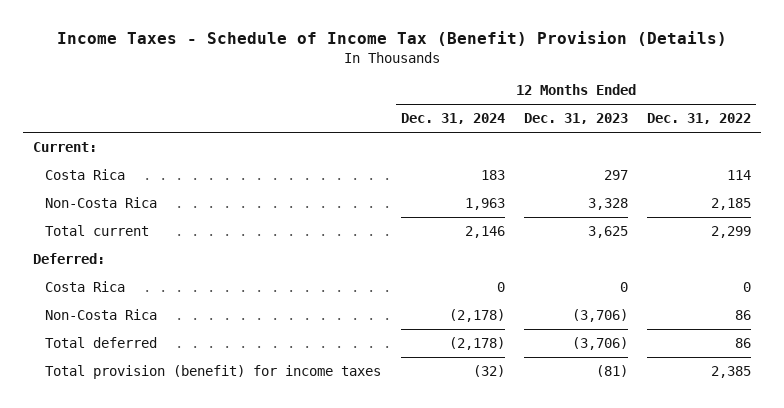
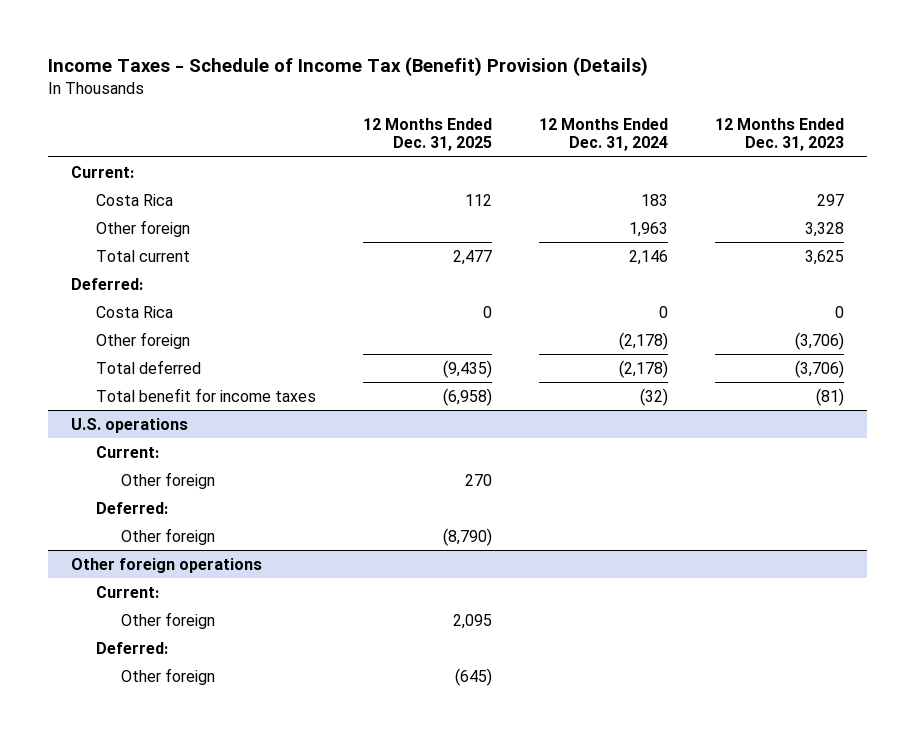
[647,113,752,125] Dec. 31, 2022 -> none
none -> [362,117,492,152] 12 Months Ended Dec. 31, 2025
[45,196,158,208] Non-Costa Rica -> [95,219,190,237] Other foreign
[45,308,158,320] Non-Costa Rica -> [95,331,190,349] Other foreign
[45,364,382,379] Total provision (benefit) for income taxes -> [95,387,316,402] Total benefit for income taxes
none -> [71,417,189,433] U.S. operations
none -> [95,445,159,458] Current:
none -> [120,471,215,489] Other foreign
none -> [95,501,168,514] Deferred:
none -> [120,527,215,545] Other foreign
none -> [71,557,263,573] Other foreign operations
none -> [95,585,159,598] Current:
none -> [120,611,215,629] Other foreign
none -> [95,641,168,654] Deferred:
none -> [120,667,215,685] Other foreign

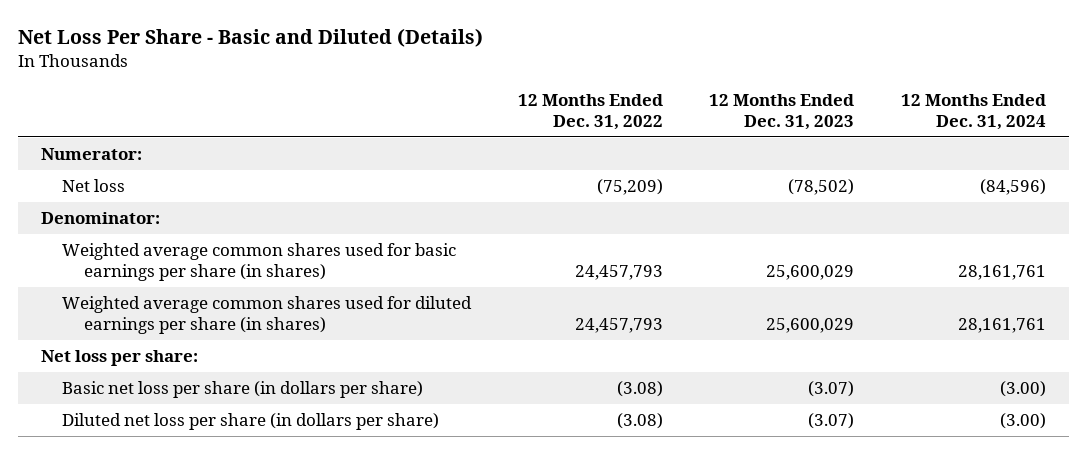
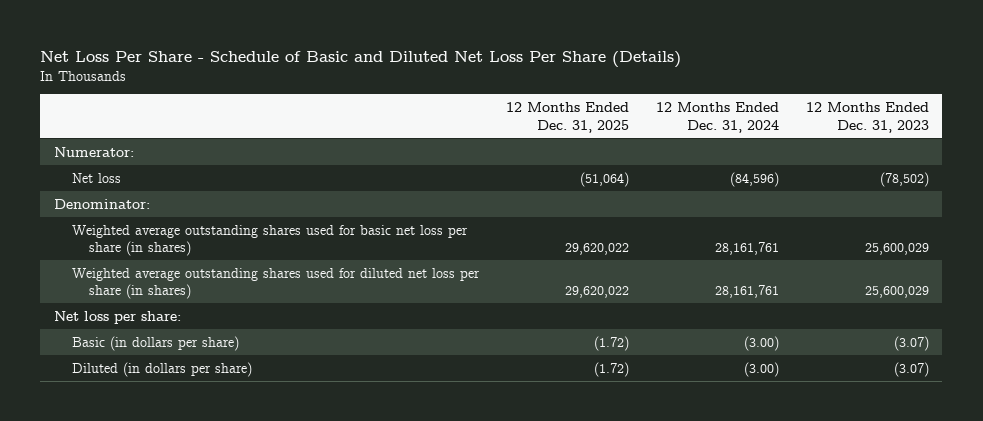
[17,27,483,47] Net Loss Per Share - Basic and Diluted (Details) -> [40,50,682,68] Net Loss Per Share - Schedule of Basic and Diluted Net Loss Per Share (Details)
[517,93,663,130] 12 Months Ended Dec. 31, 2022 -> none
none -> [505,102,629,133] 12 Months Ended Dec. 31, 2025
[62,242,457,282] Weighted average common shares used for basic earnings per share (in shares) -> [71,224,468,257] Weighted average outstanding shares used for basic net loss per share (in shares)
[62,295,473,335] Weighted average common shares used for diluted earnings per share (in shares) -> [71,267,480,300] Weighted average outstanding shares used for diluted net loss per share (in shares)
[62,380,424,398] Basic net loss per share (in dollars per share) -> [71,335,239,351] Basic (in dollars per share)
[62,412,440,430] Diluted net loss per share (in dollars per share) -> [71,361,252,377] Diluted (in dollars per share)

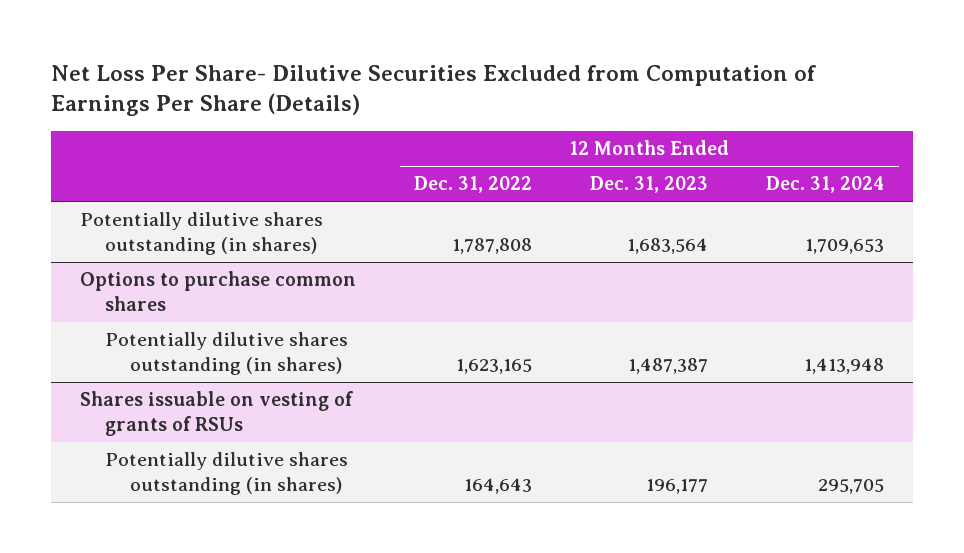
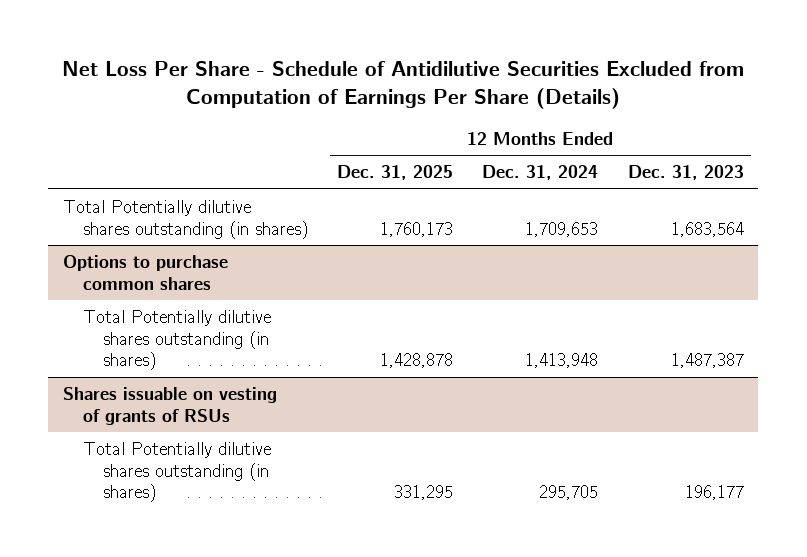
[50,65,816,117] Net Loss Per Share- Dilutive Securities Excluded from Computation of Earnings Per Share (Details) -> [62,61,745,110] Net Loss Per Share - Schedule of Antidilutive Securities Excluded from Computation of Earnings Per Share (Details)
[414,176,533,194] Dec. 31, 2022 -> none
none -> [337,165,454,181] Dec. 31, 2025
[79,212,323,256] Potentially dilutive shares outstanding (in shares) -> [63,199,308,239] Total Potentially dilutive shares outstanding (in shares)
[104,332,348,376] Potentially dilutive shares outstanding (in shares) -> [82,309,271,371] Total Potentially dilutive shares outstanding (in shares)
[104,452,348,496] Potentially dilutive shares outstanding (in shares) -> [82,441,271,503] Total Potentially dilutive shares outstanding (in shares)

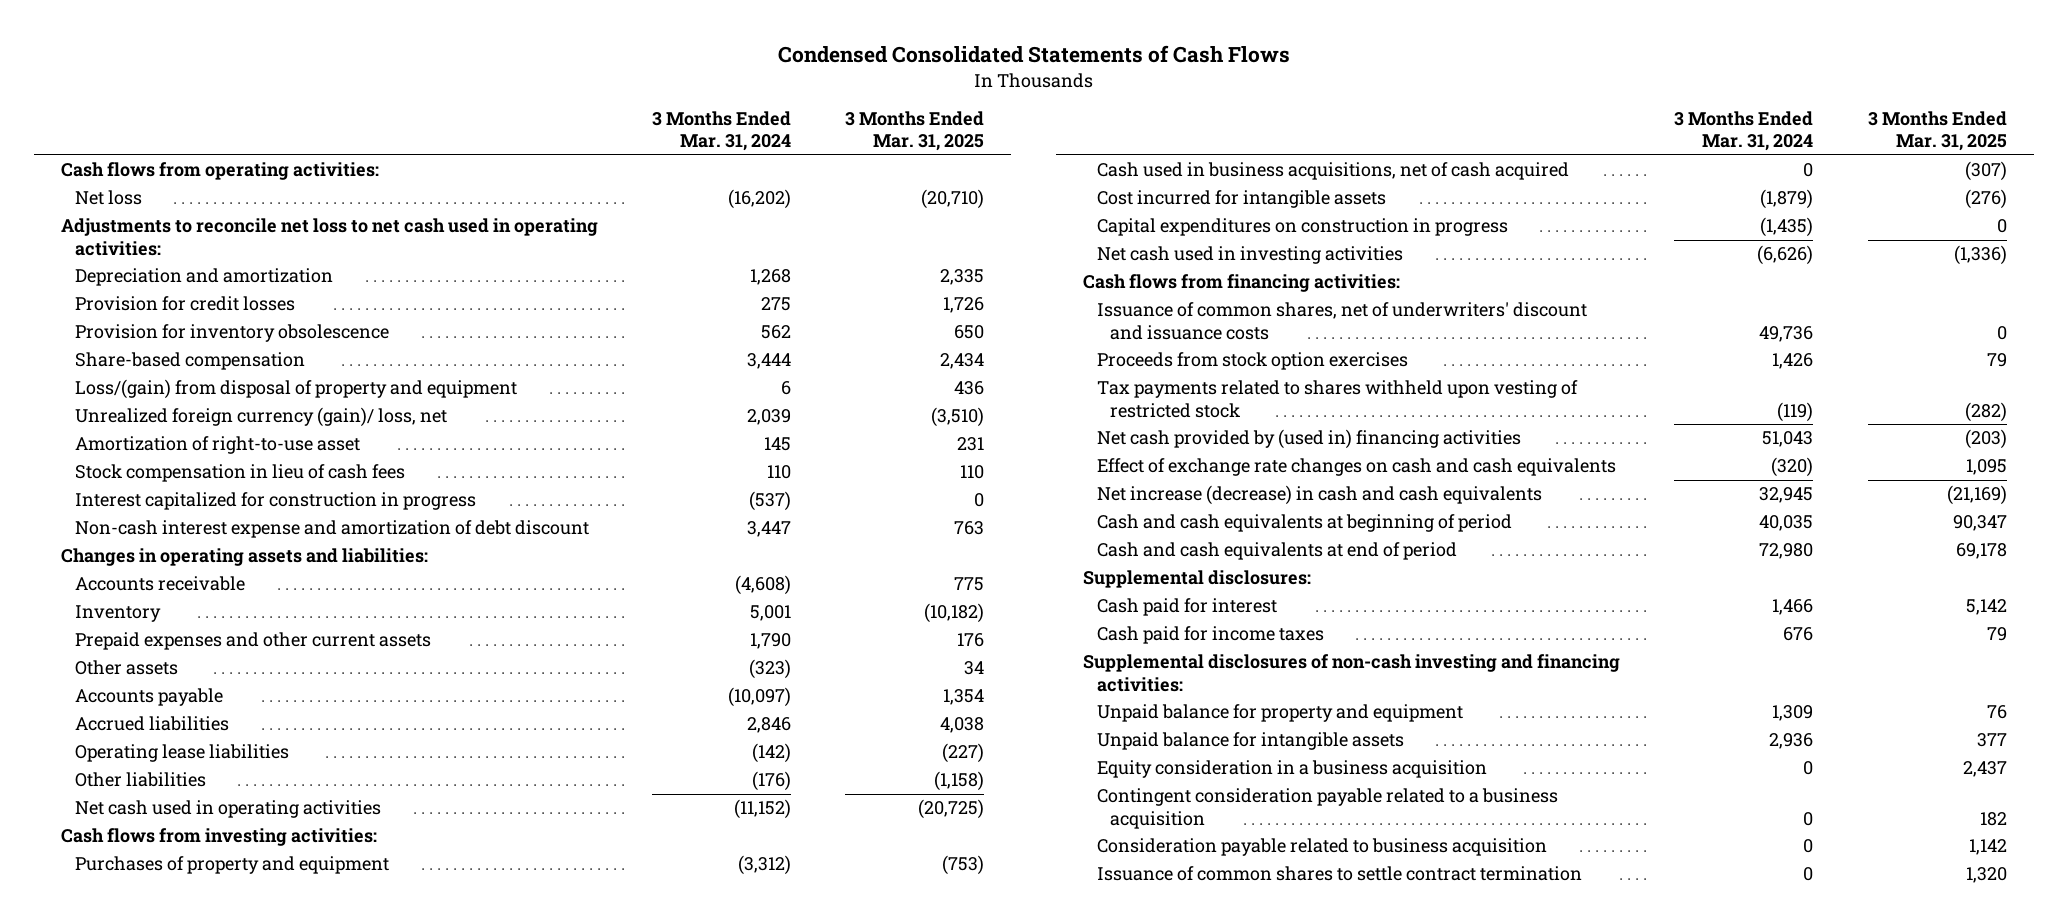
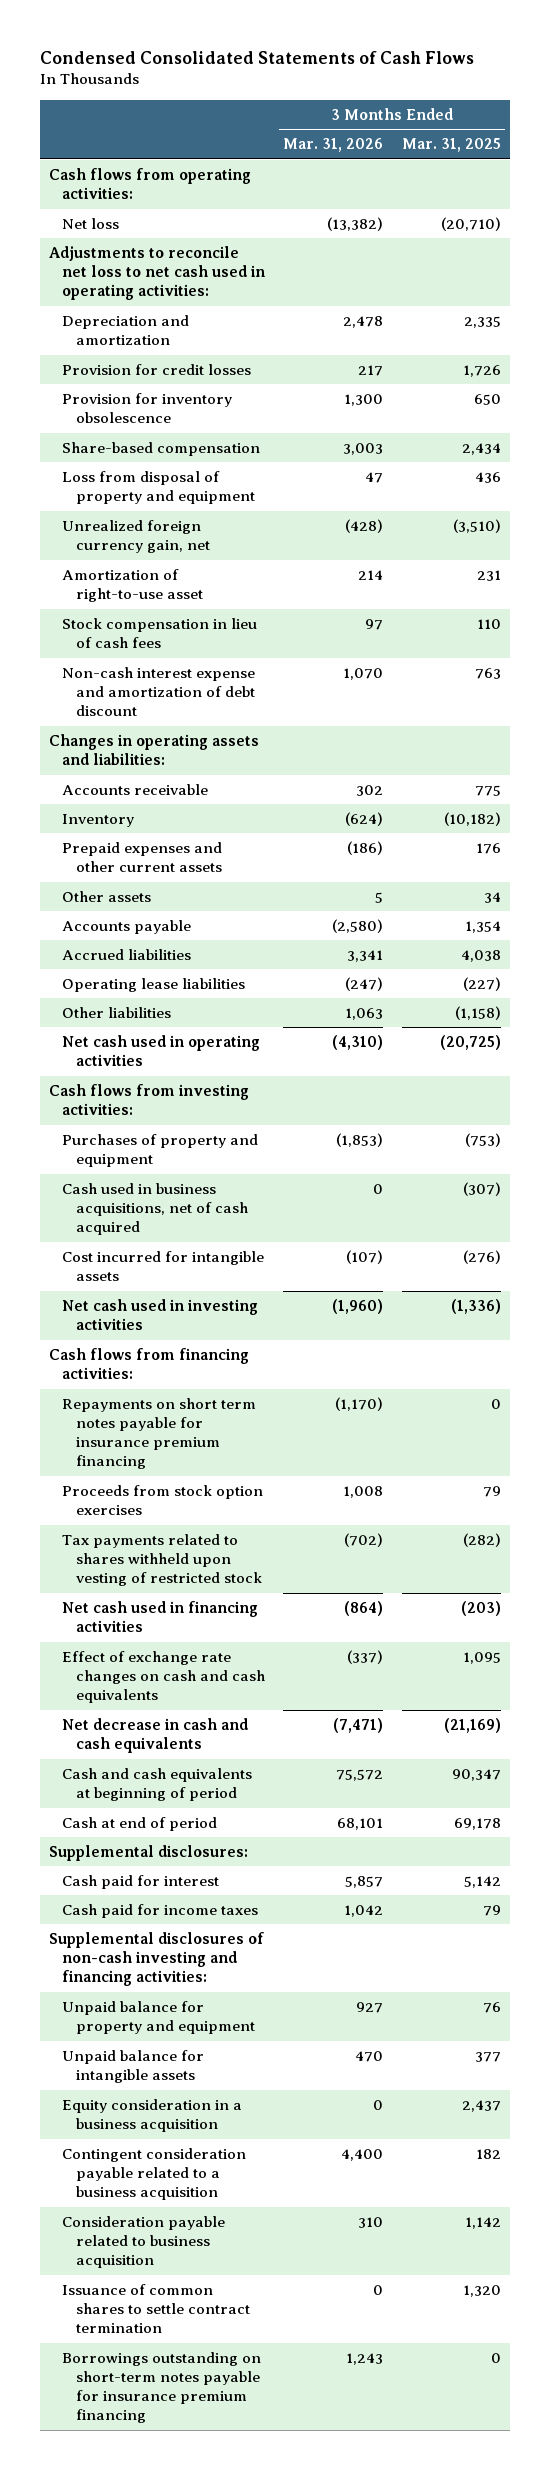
[652,110,792,152] 3 Months Ended Mar. 31, 2024 -> none
none -> [283,138,384,153] Mar. 31, 2026
[74,379,517,400] Loss/(gain) from disposal of property and equipment -> [62,471,255,505] Loss from disposal of property and equipment
[74,407,447,428] Unrealized foreign currency (gain)/ loss, net -> [62,520,210,554] Unrealized foreign currency gain, net
[74,492,476,511] Interest capitalized for construction in progress -> none
[1096,218,1508,237] Capital expenditures on construction in progress -> none
[1096,302,1587,340] Issuance of common shares, net of underwriters' discount and issuance costs -> none
none -> [62,1398,257,1470] Repayments on short term notes payable for insurance premium financing
[1096,429,1521,450] Net cash provided by (used in) financing activities -> [62,1601,259,1633] Net cash used in financing activities
[1096,485,1542,506] Net increase (decrease) in cash and cash equivalents -> [62,1718,249,1754] Net decrease in cash and cash equivalents
[1096,542,1457,561] Cash and cash equivalents at end of period -> [62,1817,218,1832] Cash at end of period
none -> [62,2352,262,2424] Borrowings outstanding on short-term notes payable for insurance premium financing

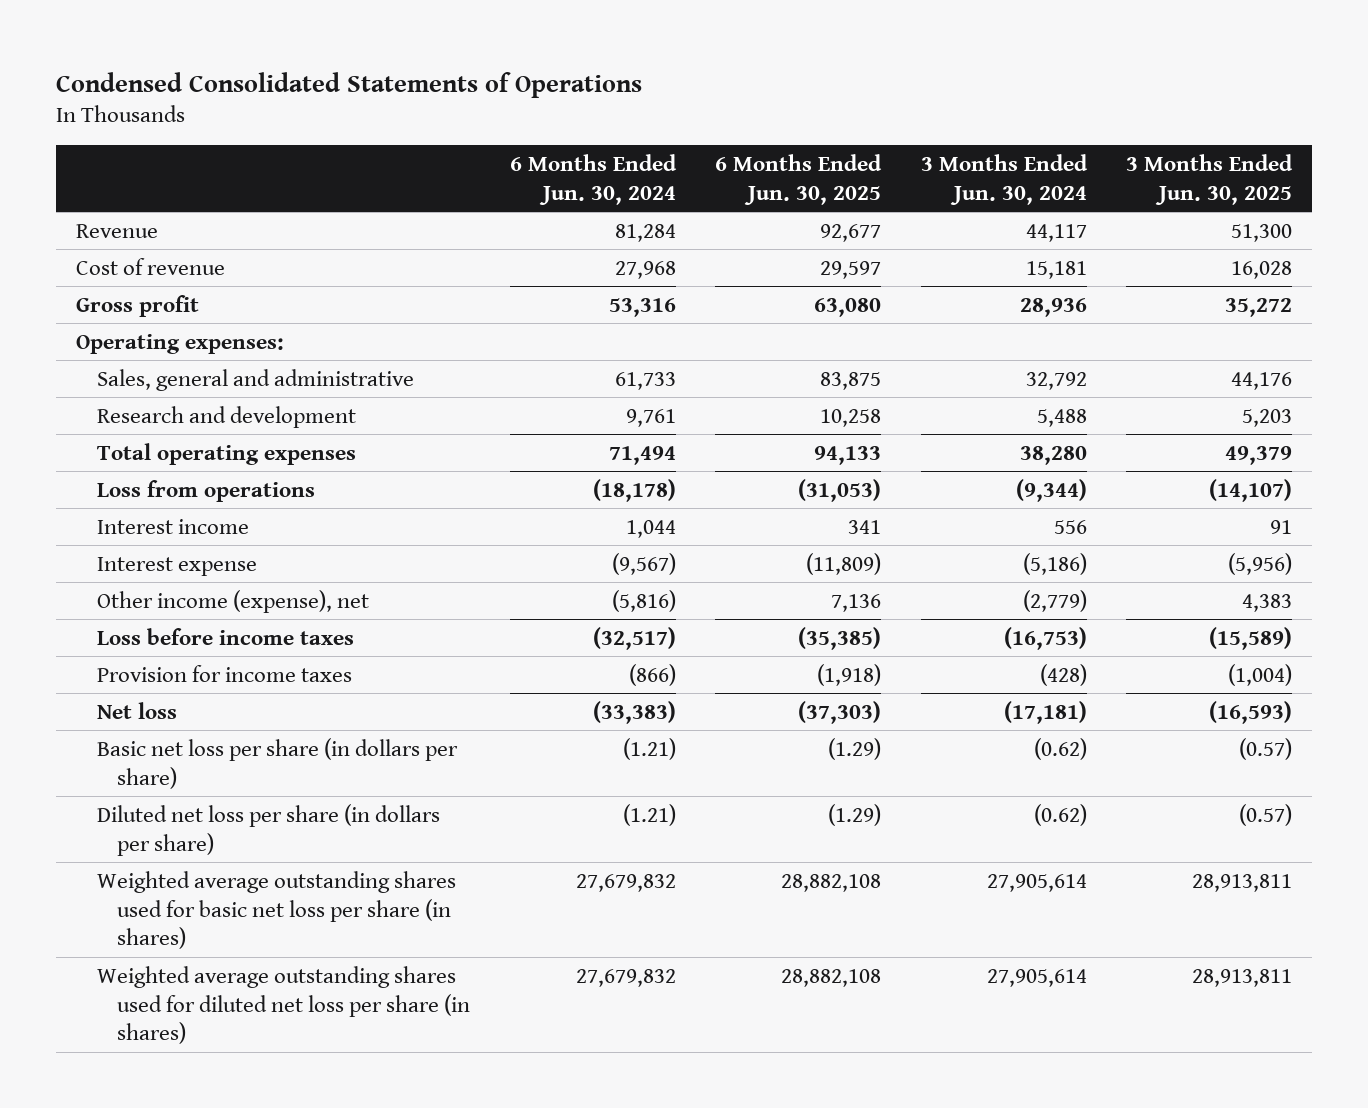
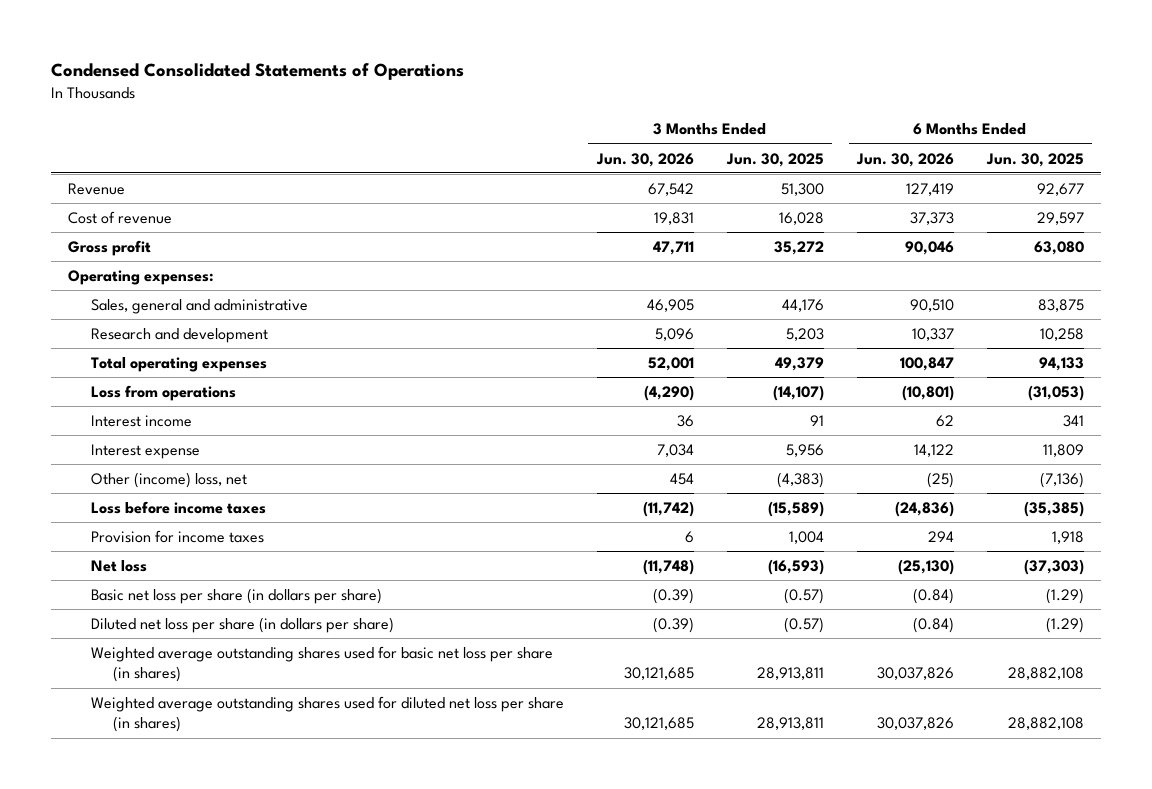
[509,153,677,205] 6 Months Ended Jun. 30, 2024 -> none
[920,153,1088,205] 3 Months Ended Jun. 30, 2024 -> none
none -> [595,152,694,167] Jun. 30, 2026
none -> [855,152,954,167] Jun. 30, 2026
[806,552,882,575] (11,809) -> [1042,443,1084,457] 11,809
[1228,552,1293,575] (5,956) -> [785,443,824,457] 5,956
[96,589,369,613] Other income (expense), net -> [90,471,247,488] Other (income) loss, net
[831,593,882,612] 7,136 -> [1039,471,1084,488] (7,136)
[1242,593,1293,612] 4,383 -> [776,471,824,488] (4,383)
[817,663,882,686] (1,918) -> [1051,530,1084,544] 1,918
[1228,663,1293,686] (1,004) -> [788,530,824,544] 1,004

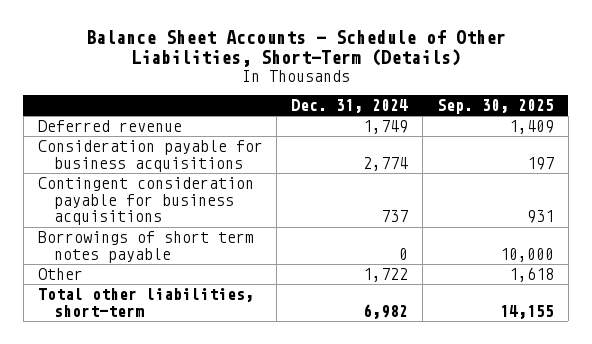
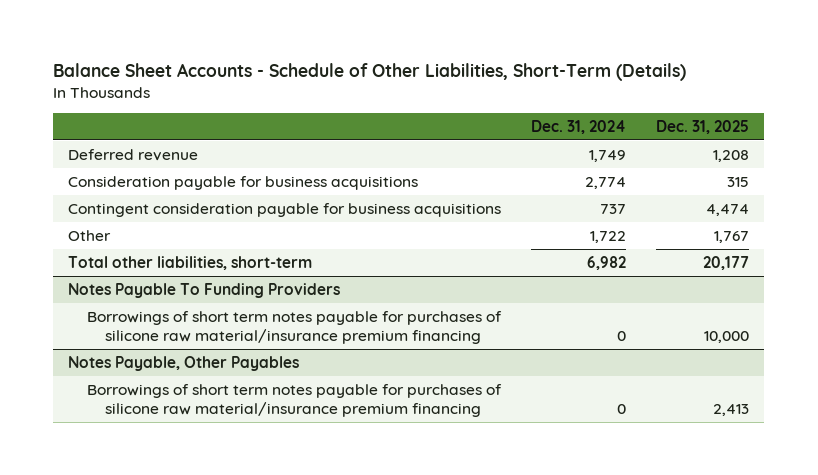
[436,99,554,115] Sep. 30, 2025 -> none
none -> [656,119,750,134] Dec. 31, 2025
[37,231,254,263] Borrowings of short term notes payable -> none
none -> [68,282,341,298] Notes Payable To Funding Providers
none -> [86,310,502,344] Borrowings of short term notes payable for purchases of silicone raw material/insurance premium financing
none -> [68,355,300,371] Notes Payable, Other Payables
none -> [86,383,502,417] Borrowings of short term notes payable for purchases of silicone raw material/insurance premium financing

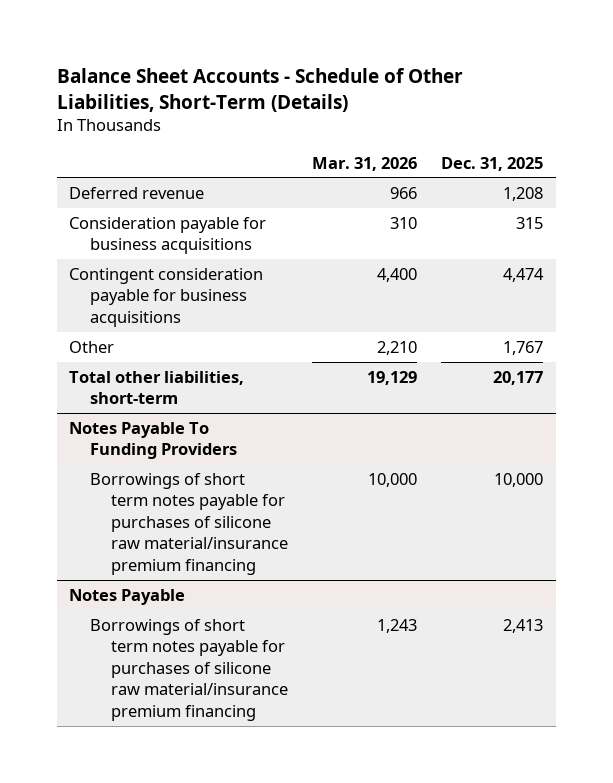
[531,119,627,134] Dec. 31, 2024 -> none
none -> [312,156,418,171] Mar. 31, 2026
[68,355,300,371] Notes Payable, Other Payables -> [69,588,186,605] Notes Payable

